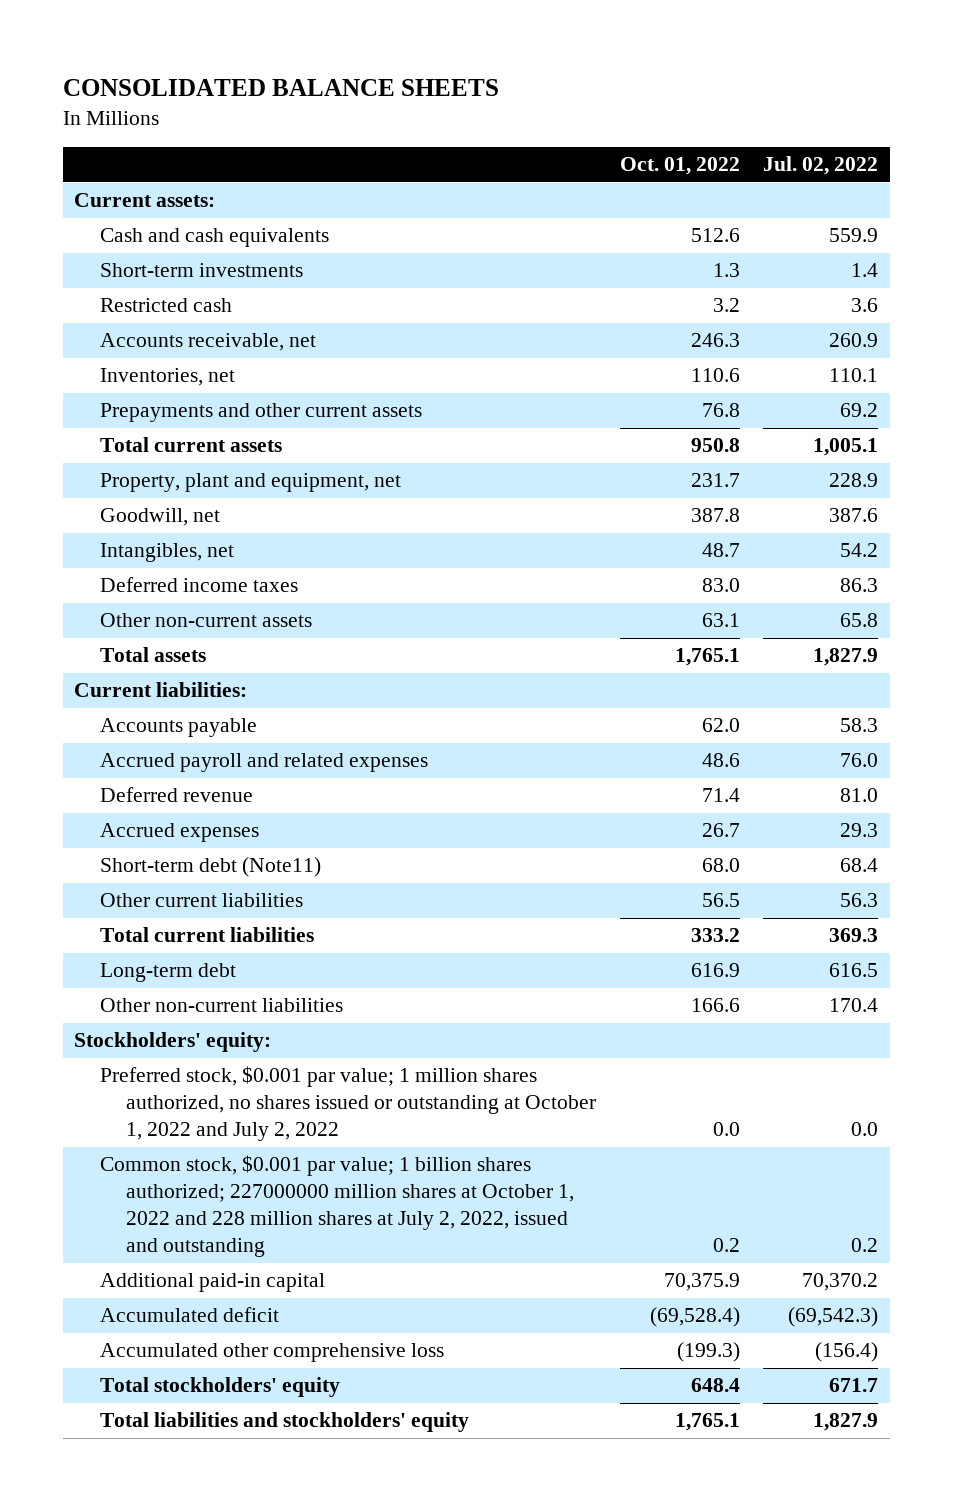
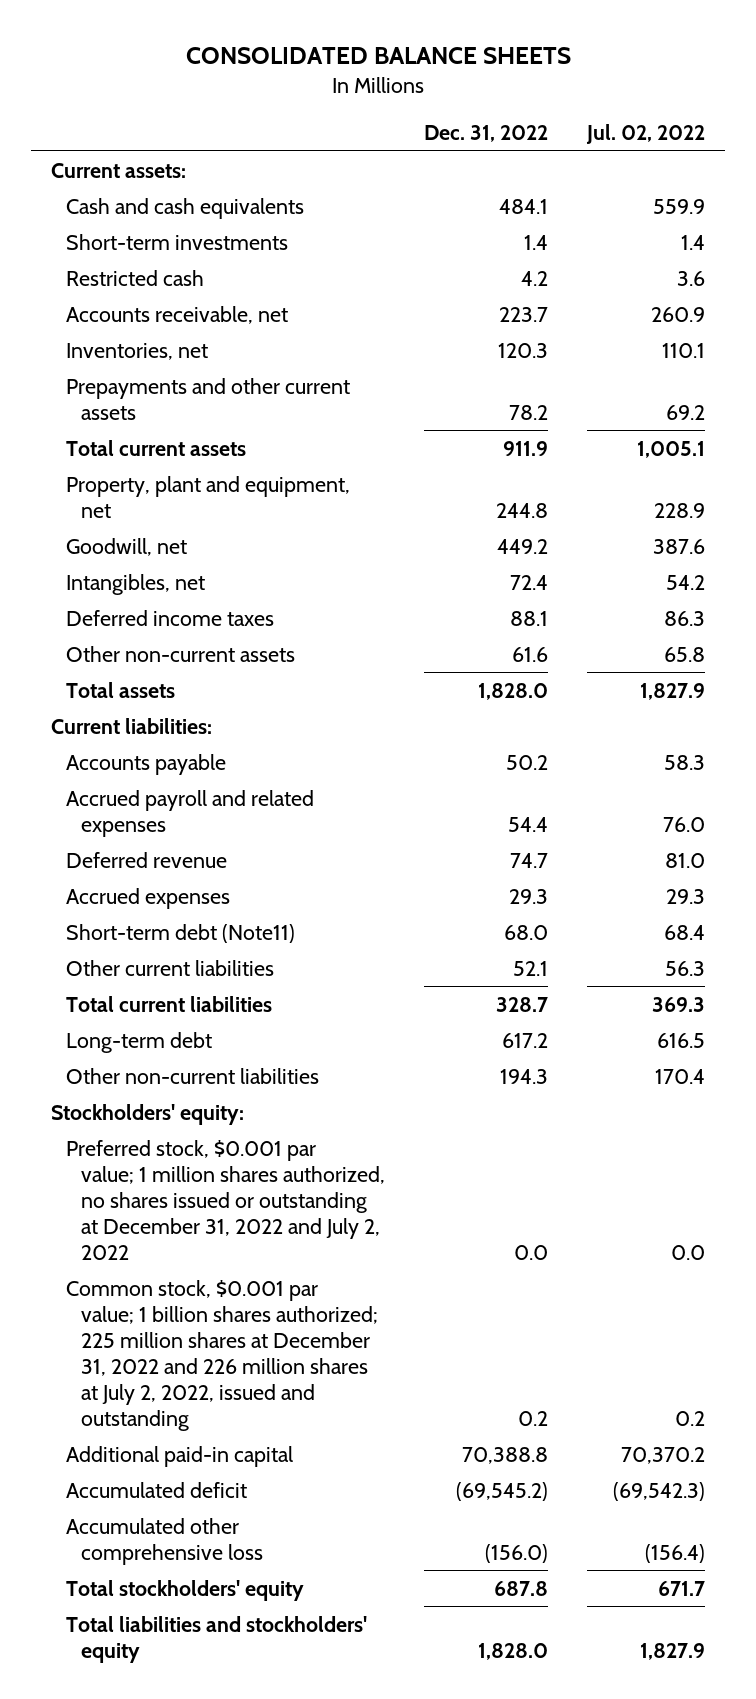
[619,157,740,176] Oct. 01, 2022 -> none
none -> [423,124,548,142] Dec. 31, 2022
[100,1066,597,1142] Preferred stock, $0.001 par value; 1 million shares authorized, no shares issued or outstanding at October 1, 2022 and July 2, 2022 -> [65,1139,385,1260] Preferred stock, $0.001 par value; 1 million shares authorized, no shares issued or outstanding at December 31, 2022 and July 2, 2022
[100,1155,575,1258] Common stock, $0.001 par value; 1 billion shares authorized; 227000000 million shares at October 1, 2022 and 228 million shares at July 2, 2022, issued and outstanding -> [65,1279,378,1431] Common stock, $0.001 par value; 1 billion shares authorized; 225 million shares at December 31, 2022 and 226 million shares at July 2, 2022, issued and outstanding

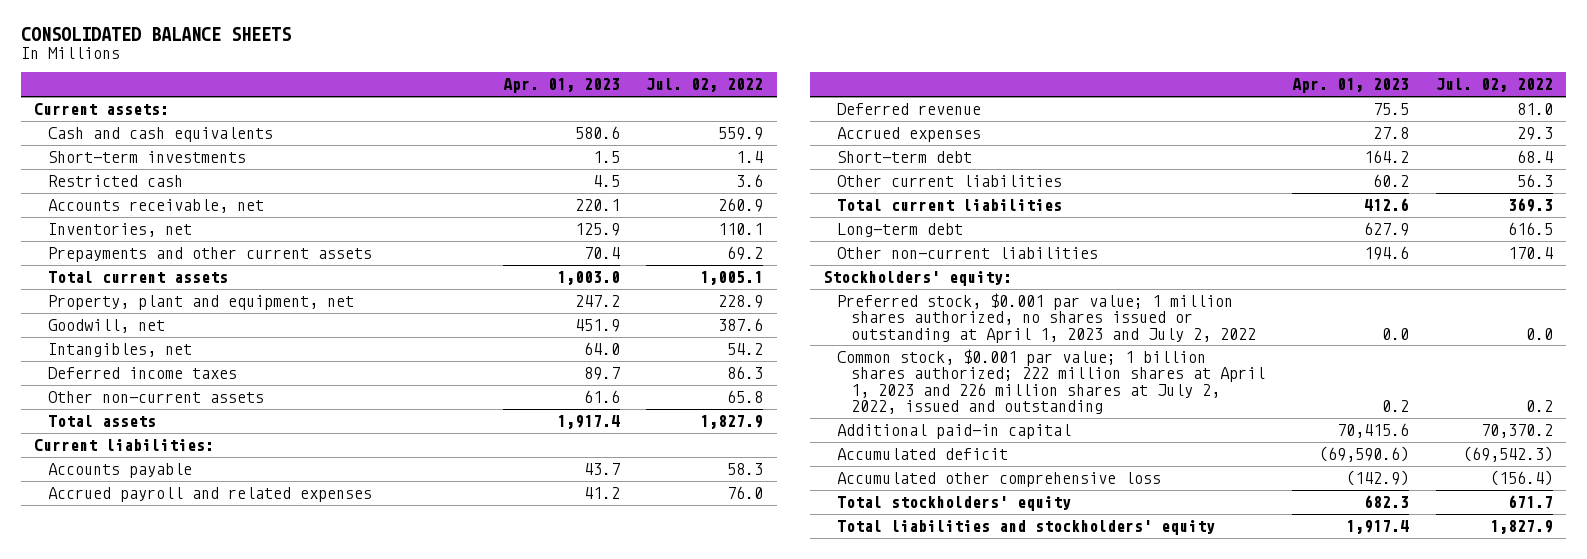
[423,124,548,142] Dec. 31, 2022 -> none
none -> [502,78,620,94] Apr. 01, 2023
[65,923,295,943] Short-term debt (Note11) -> [837,150,973,163] Short-term debt
[65,1139,385,1260] Preferred stock, $0.001 par value; 1 million shares authorized, no shares issued or outstanding at December 31, 2022 and July 2, 2022 -> [837,292,1257,343] Preferred stock, $0.001 par value; 1 million shares authorized, no shares issued or outstanding at April 1, 2023 and July 2, 2022
[65,1279,378,1431] Common stock, $0.001 par value; 1 billion shares authorized; 225 million shares at December 31, 2022 and 226 million shares at July 2, 2022, issued and outstanding -> [837,348,1266,414] Common stock, $0.001 par value; 1 billion shares authorized; 222 million shares at April 1, 2023 and 226 million shares at July 2, 2022, issued and outstanding

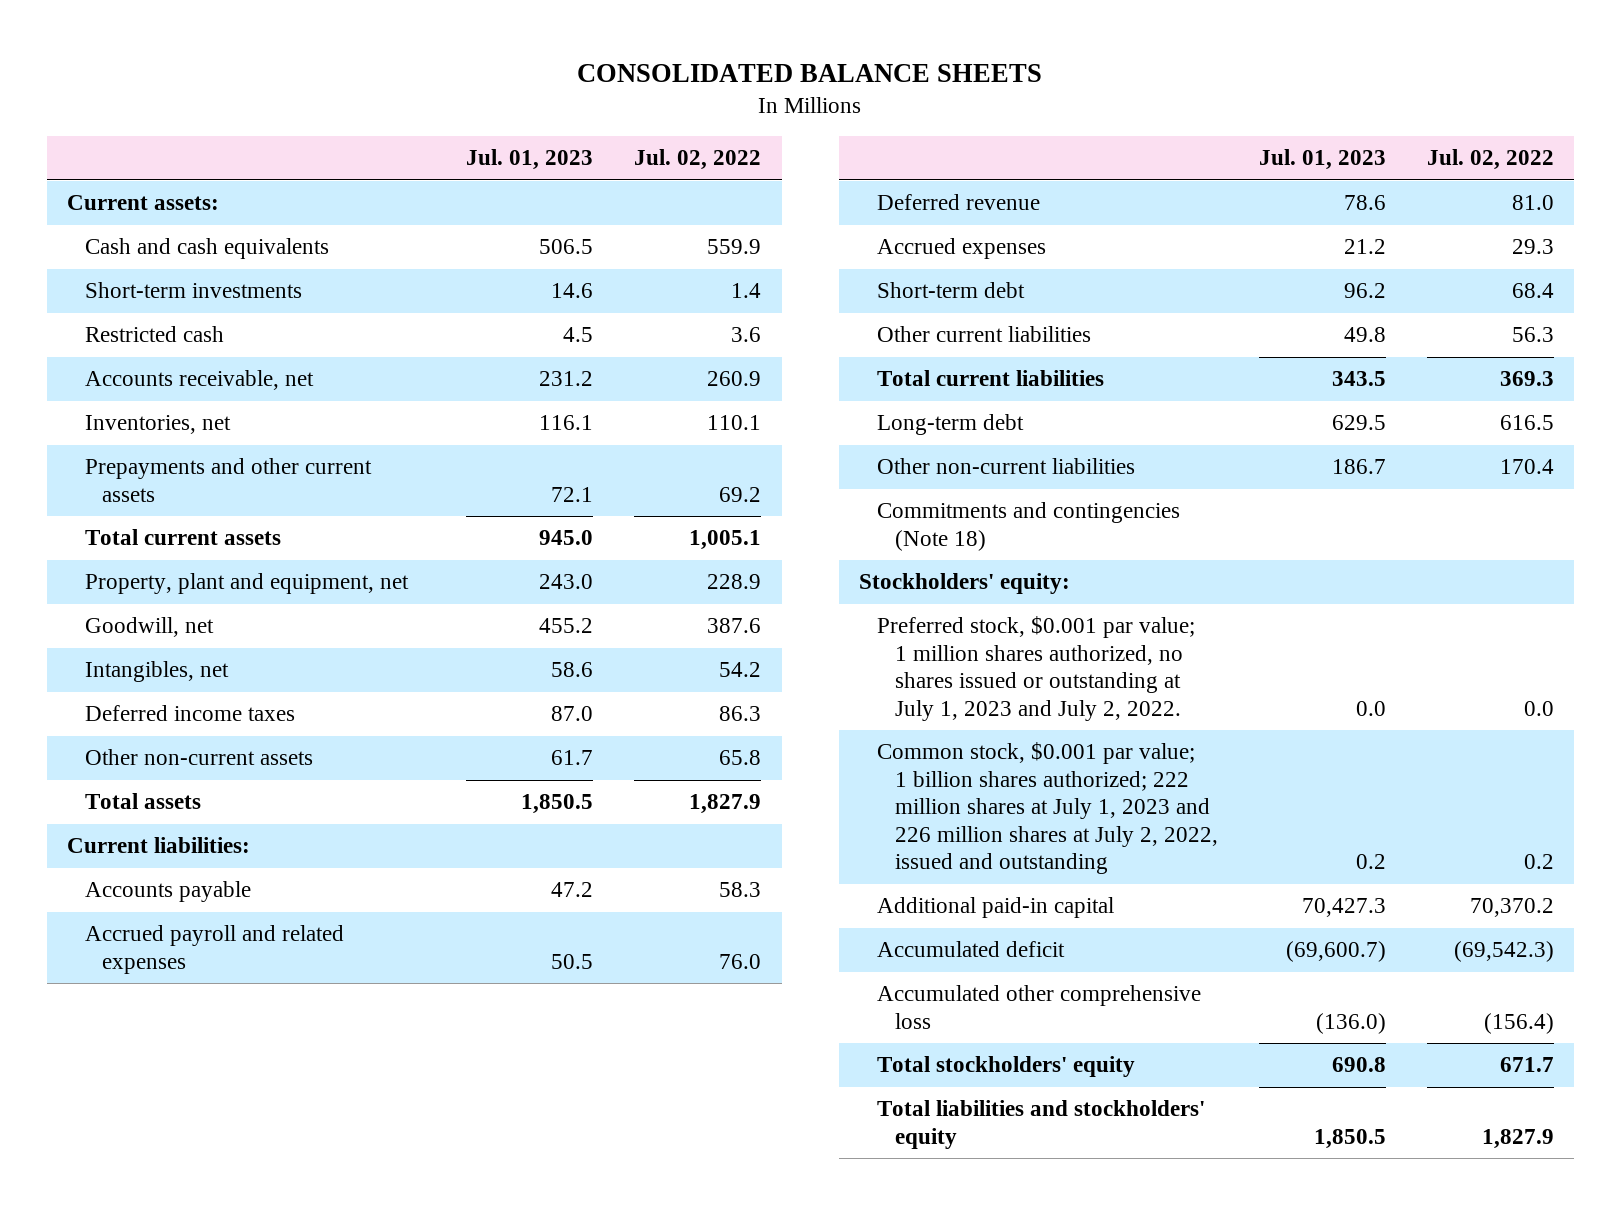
[502,78,620,94] Apr. 01, 2023 -> none
none -> [466,149,594,171] Jul. 01, 2023
none -> [877,502,1181,551] Commitments and contingencies (Note 18)
[837,292,1257,343] Preferred stock, $0.001 par value; 1 million shares authorized, no shares issued or outstanding at April 1, 2023 and July 2, 2022 -> [877,616,1196,721] Preferred stock, $0.001 par value; 1 million shares authorized, no shares issued or outstanding at July 1, 2023 and July 2, 2022.
[837,348,1266,414] Common stock, $0.001 par value; 1 billion shares authorized; 222 million shares at April 1, 2023 and 226 million shares at July 2, 2022, issued and outstanding -> [877,742,1218,875] Common stock, $0.001 par value; 1 billion shares authorized; 222 million shares at July 1, 2023 and 226 million shares at July 2, 2022, issued and outstanding

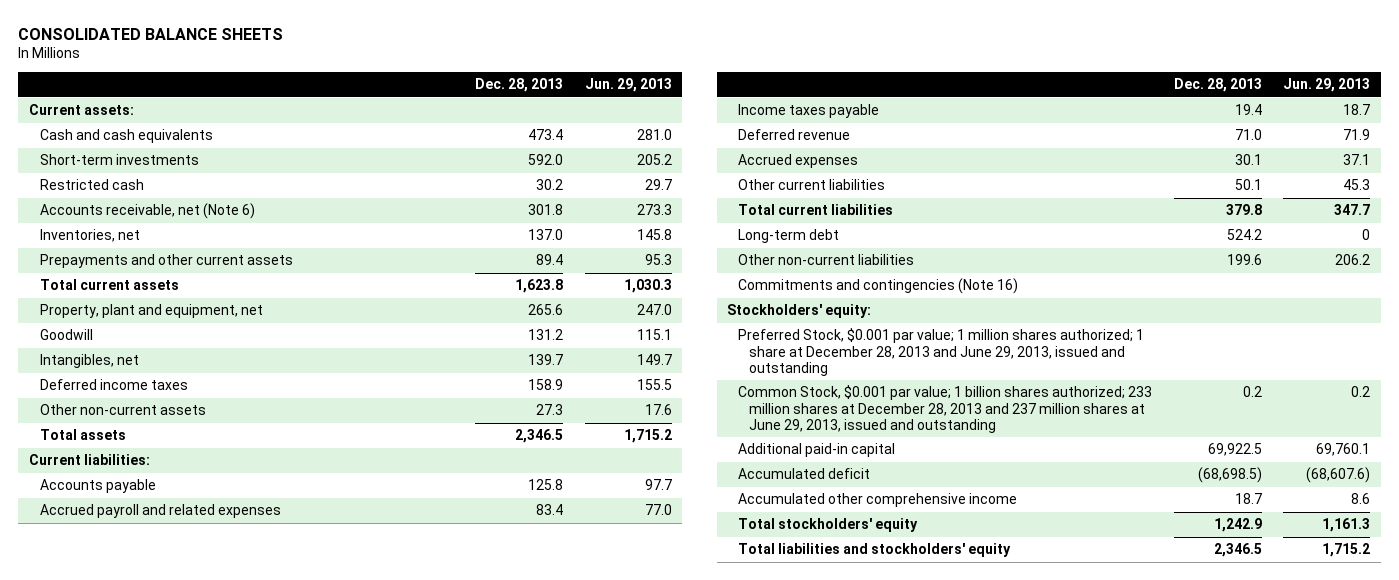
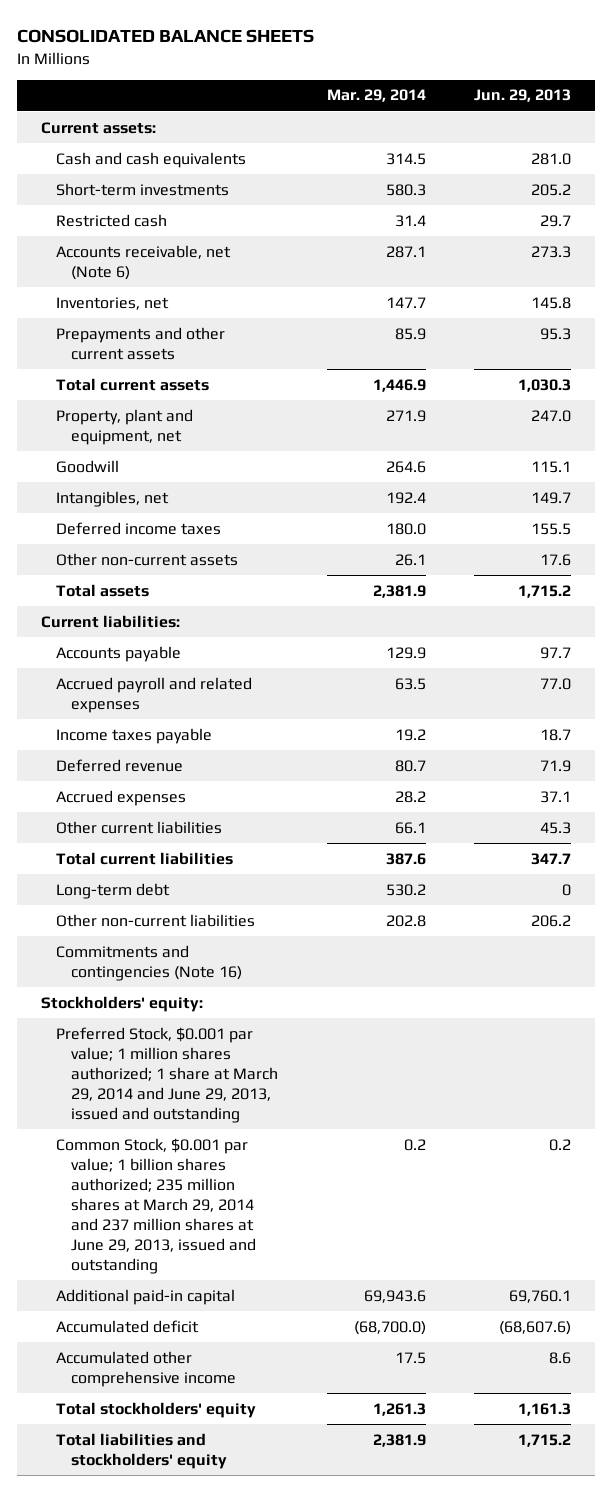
[475,78,564,93] Dec. 28, 2013 -> none
none -> [326,89,426,103] Mar. 29, 2014
[738,328,1145,376] Preferred Stock, $0.001 par value; 1 million shares authorized; 1 share at December 28, 2013 and June 29, 2013, issued and outstanding -> [56,1026,279,1124] Preferred Stock, $0.001 par value; 1 million shares authorized; 1 share at March 29, 2014 and June 29, 2013, issued and outstanding
[738,385,1153,433] Common Stock, $0.001 par value; 1 billion shares authorized; 233 million shares at December 28, 2013 and 237 million shares at June 29, 2013, issued and outstanding -> [56,1137,257,1275] Common Stock, $0.001 par value; 1 billion shares authorized; 235 million shares at March 29, 2014 and 237 million shares at June 29, 2013, issued and outstanding

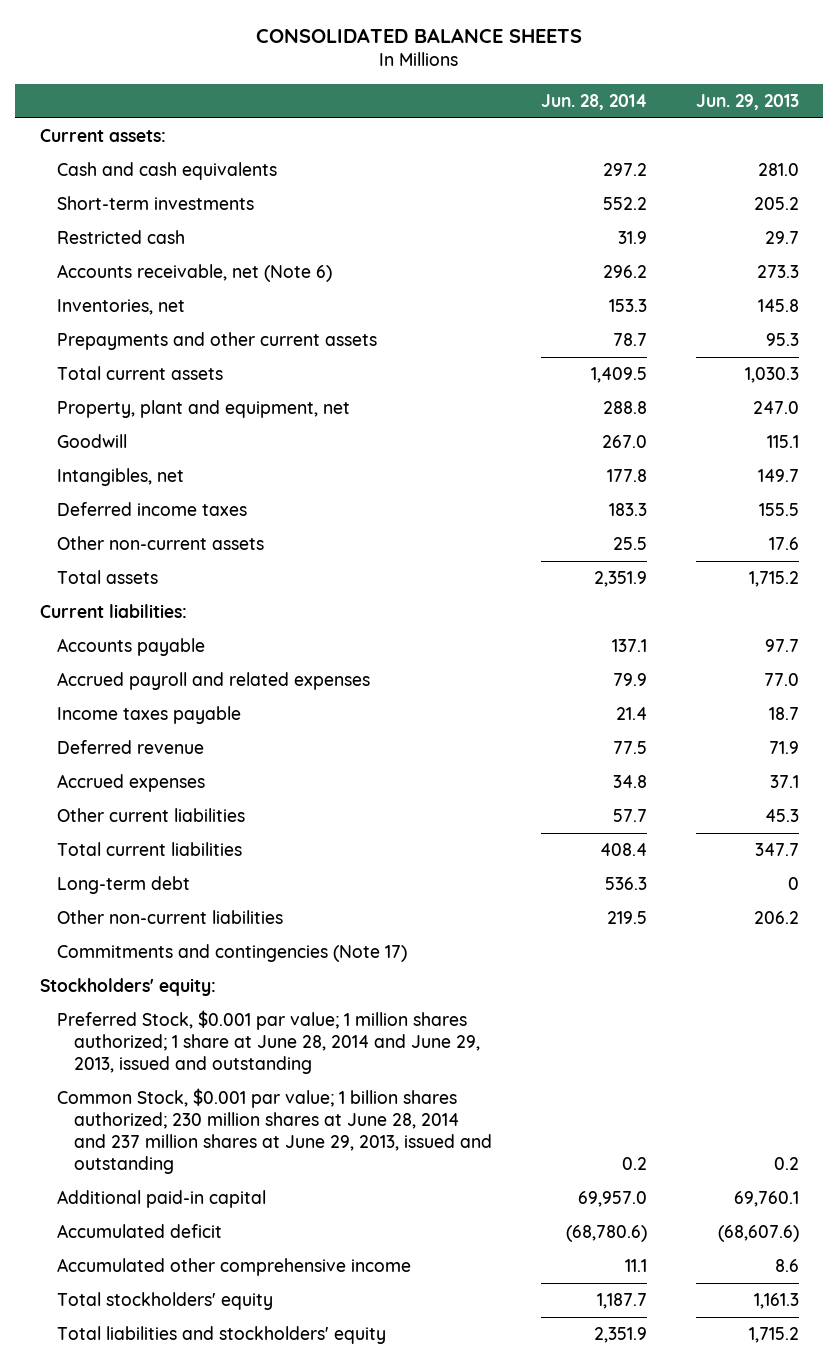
[326,89,426,103] Mar. 29, 2014 -> none
none -> [540,94,647,111] Jun. 28, 2014
[56,944,243,981] Commitments and contingencies (Note 16) -> [56,944,407,963] Commitments and contingencies (Note 17)
[56,1026,279,1124] Preferred Stock, $0.001 par value; 1 million shares authorized; 1 share at March 29, 2014 and June 29, 2013, issued and outstanding -> [56,1010,480,1075] Preferred Stock, $0.001 par value; 1 million shares authorized; 1 share at June 28, 2014 and June 29, 2013, issued and outstanding
[56,1137,257,1275] Common Stock, $0.001 par value; 1 billion shares authorized; 235 million shares at March 29, 2014 and 237 million shares at June 29, 2013, issued and outstanding -> [56,1088,492,1175] Common Stock, $0.001 par value; 1 billion shares authorized; 230 million shares at June 28, 2014 and 237 million shares at June 29, 2013, issued and outstanding

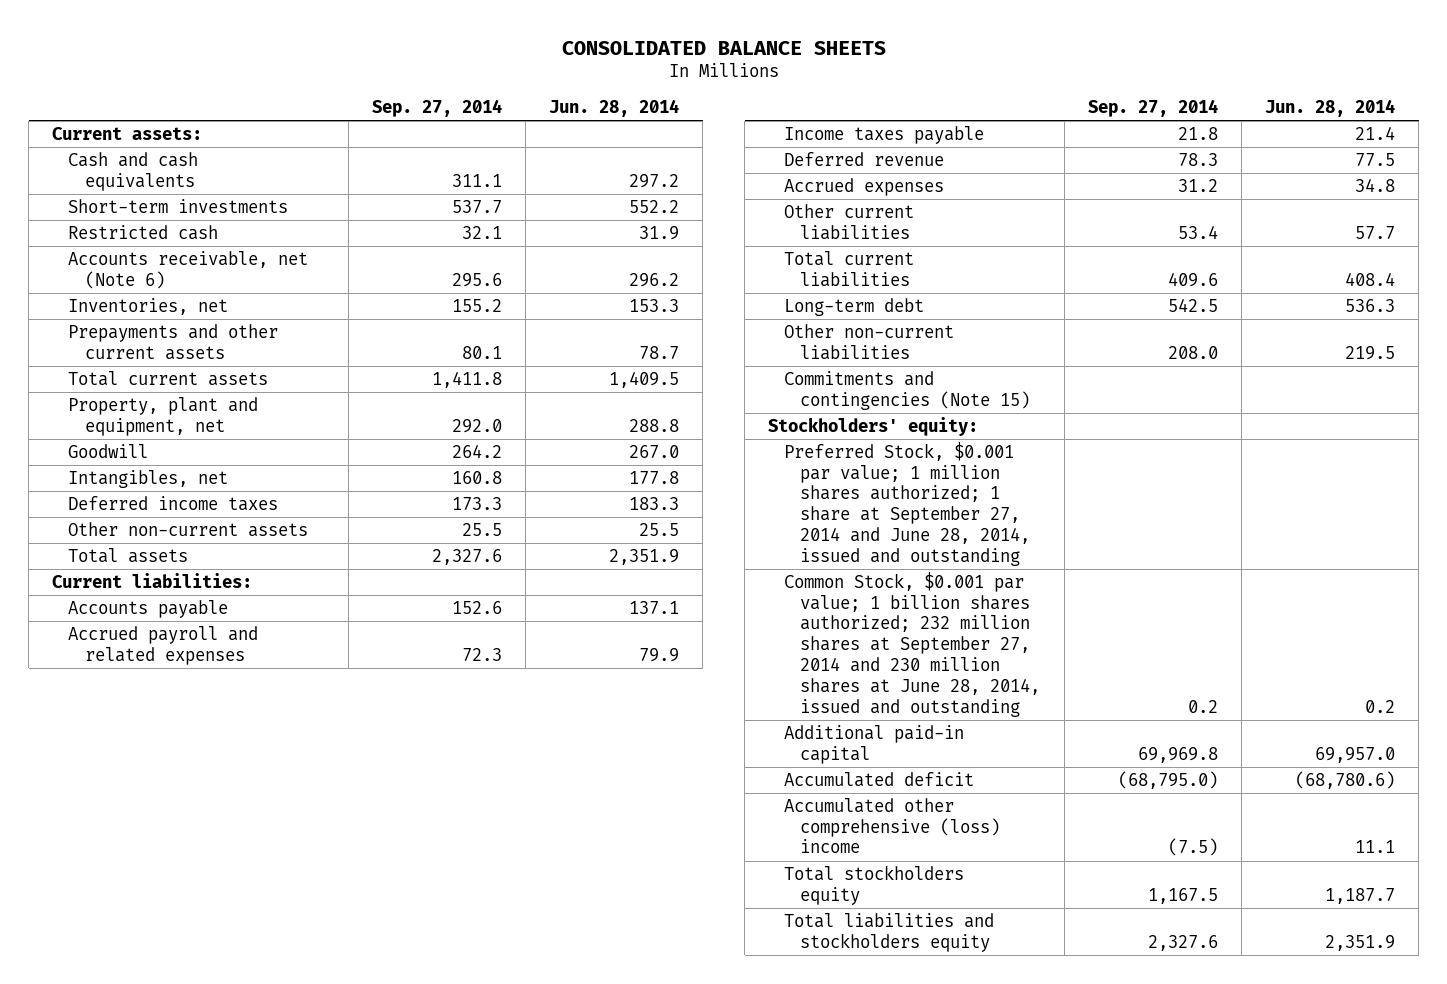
[695,94,799,111] Jun. 29, 2013 -> none
none -> [371,98,502,117] Sep. 27, 2014
[56,944,407,963] Commitments and contingencies (Note 17) -> [784,370,1031,410] Commitments and contingencies (Note 15)
[56,1010,480,1075] Preferred Stock, $0.001 par value; 1 million shares authorized; 1 share at June 28, 2014 and June 29, 2013, issued and outstanding -> [784,441,1031,566] Preferred Stock, $0.001 par value; 1 million shares authorized; 1 share at September 27, 2014 and June 28, 2014, issued and outstanding
[56,1088,492,1175] Common Stock, $0.001 par value; 1 billion shares authorized; 230 million shares at June 28, 2014 and 237 million shares at June 29, 2013, issued and outstanding -> [784,571,1041,717] Common Stock, $0.001 par value; 1 billion shares authorized; 232 million shares at September 27, 2014 and 230 million shares at June 28, 2014, issued and outstanding
[56,1258,411,1277] Accumulated other comprehensive income -> [784,797,1001,854] Accumulated other comprehensive (loss) income
[56,1292,273,1311] Total stockholders' equity -> [784,864,965,905] Total stockholders equity
[56,1326,386,1345] Total liabilities and stockholders' equity -> [784,912,995,952] Total liabilities and stockholders equity

